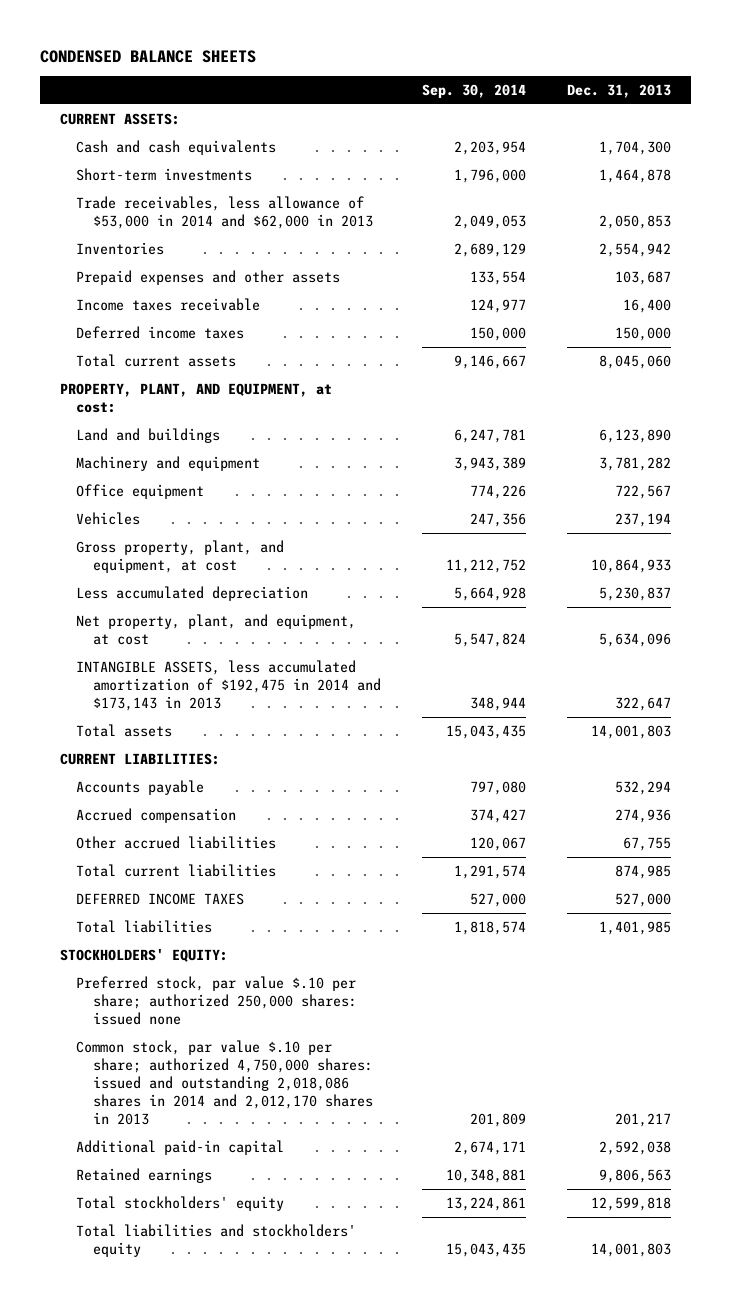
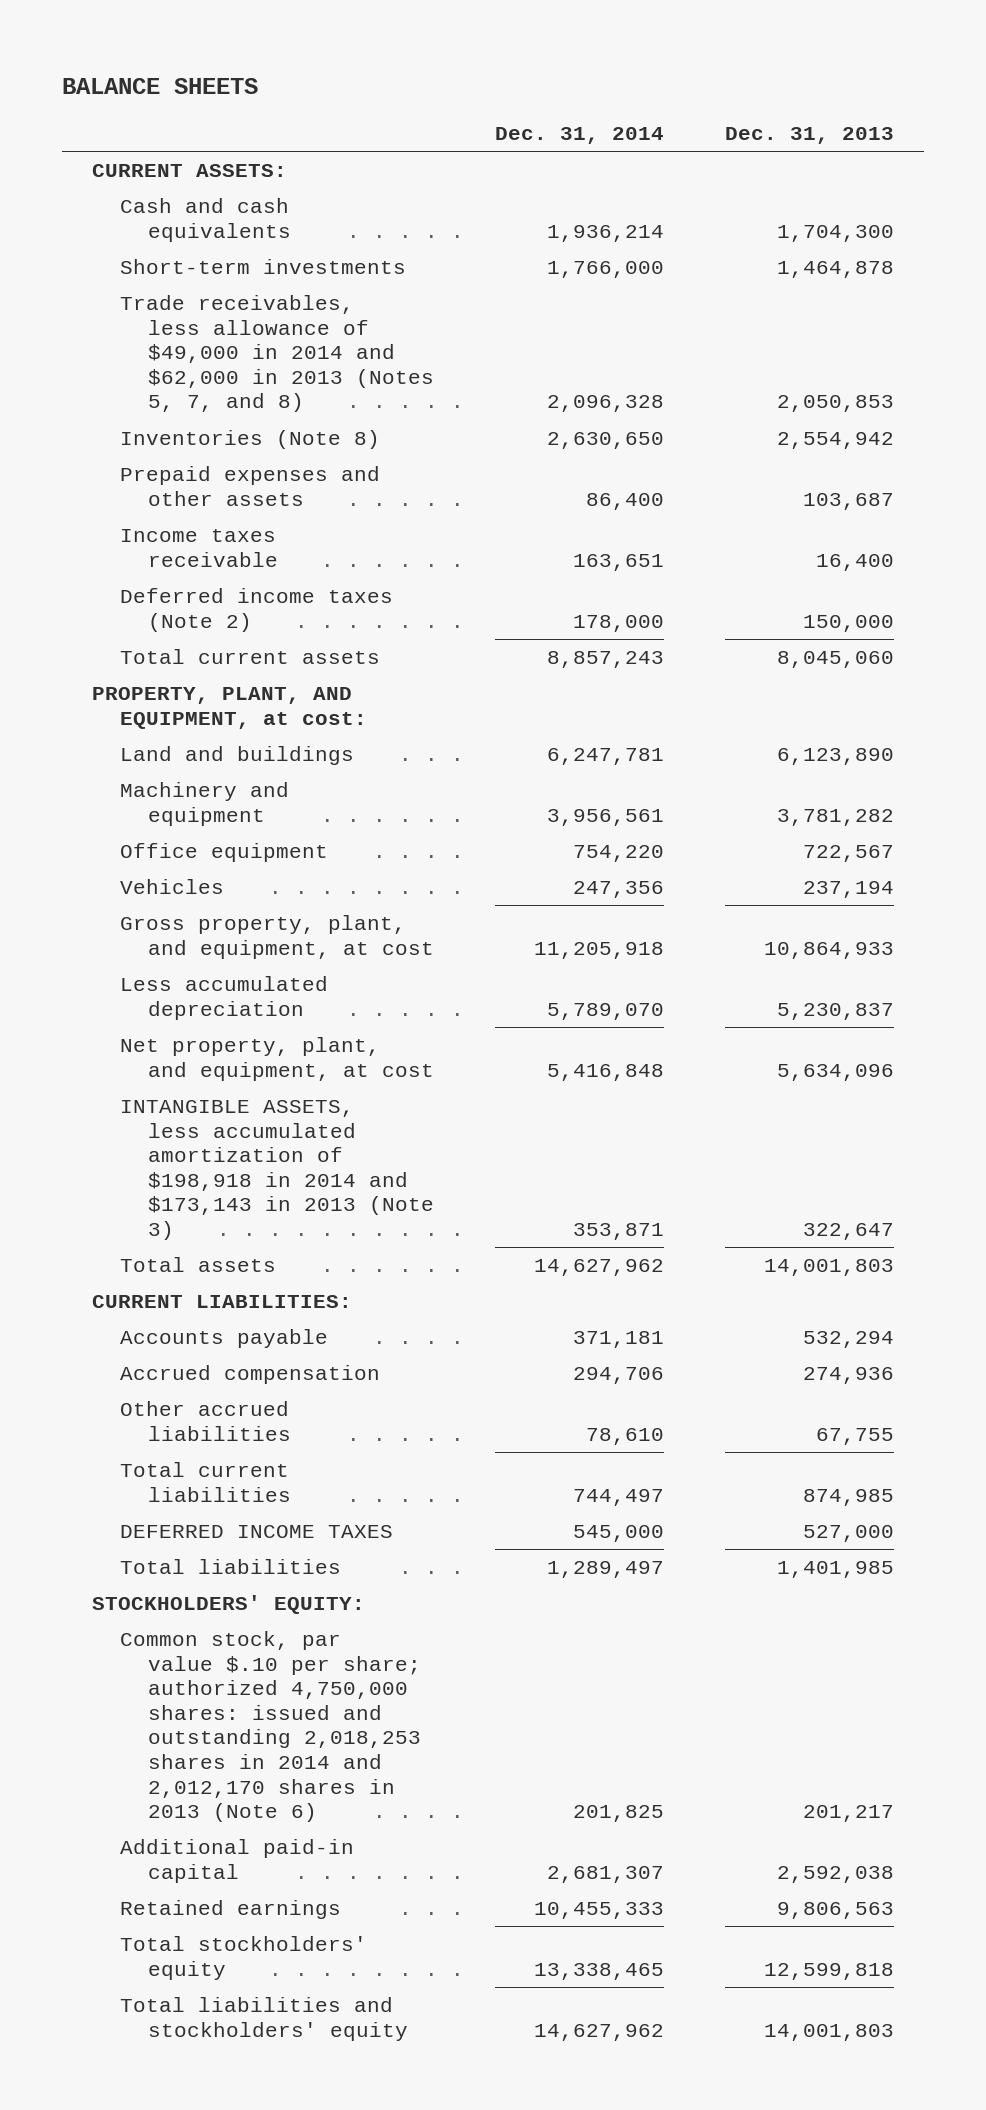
[39,49,256,63] CONDENSED BALANCE SHEETS -> [61,78,258,95] BALANCE SHEETS
[421,84,526,99] Sep. 30, 2014 -> none
none -> [494,127,664,145] Dec. 31, 2014
[76,195,373,229] Trade receivables, less allowance of $53,000 in 2014 and $62,000 in 2013 -> [120,294,434,413] Trade receivables, less allowance of $49,000 in 2014 and $62,000 in 2013 (Notes 5, 7, and 8)
[76,241,165,255] Inventories -> [120,429,381,449] Inventories (Note 8)
[76,325,245,339] Deferred income taxes -> [120,587,394,632] Deferred income taxes (Note 2)
[76,659,381,712] INTANGIBLE ASSETS, less accumulated amortization of $192,475 in 2014 and $173,143 in 2013 -> [120,1099,434,1241] INTANGIBLE ASSETS, less accumulated amortization of $198,918 in 2014 and $173,143 in 2013 (Note 3)
[76,975,357,1026] Preferred stock, par value $.10 per share; authorized 250,000 shares: issued none -> none
[76,1039,373,1126] Common stock, par value $.10 per share; authorized 4,750,000 shares: issued and outstanding 2,018,086 shares in 2014 and 2,012,170 shares in 2013 -> [120,1630,421,1823] Common stock, par value $.10 per share; authorized 4,750,000 shares: issued and outstanding 2,018,253 shares in 2014 and 2,012,170 shares in 2013 (Note 6)

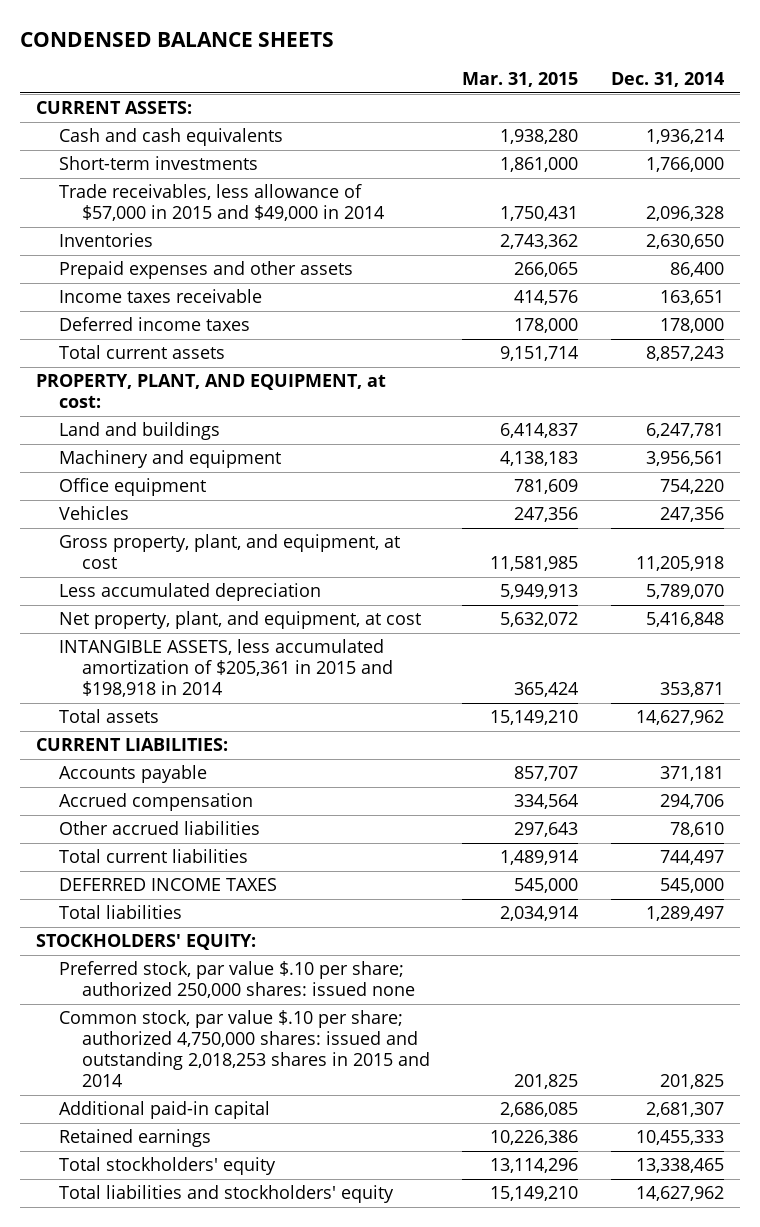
[61,78,258,95] BALANCE SHEETS -> [19,32,334,48] CONDENSED BALANCE SHEETS
[724,127,894,145] Dec. 31, 2013 -> none
none -> [462,72,579,88] Mar. 31, 2015
[120,294,434,413] Trade receivables, less allowance of $49,000 in 2014 and $62,000 in 2013 (Notes 5, 7, and 8) -> [58,184,384,222] Trade receivables, less allowance of $57,000 in 2015 and $49,000 in 2014
[120,429,381,449] Inventories (Note 8) -> [58,233,153,248] Inventories
[120,587,394,632] Deferred income taxes (Note 2) -> [58,317,250,332] Deferred income taxes
[120,1099,434,1241] INTANGIBLE ASSETS, less accumulated amortization of $198,918 in 2014 and $173,143 in 2013 (Note 3) -> [58,639,393,698] INTANGIBLE ASSETS, less accumulated amortization of $205,361 in 2015 and $198,918 in 2014
none -> [58,961,415,999] Preferred stock, par value $.10 per share; authorized 250,000 shares: issued none
[120,1630,421,1823] Common stock, par value $.10 per share; authorized 4,750,000 shares: issued and outstanding 2,018,253 shares in 2014 and 2,012,170 shares in 2013 (Note 6) -> [58,1010,430,1088] Common stock, par value $.10 per share; authorized 4,750,000 shares: issued and outstanding 2,018,253 shares in 2015 and 2014

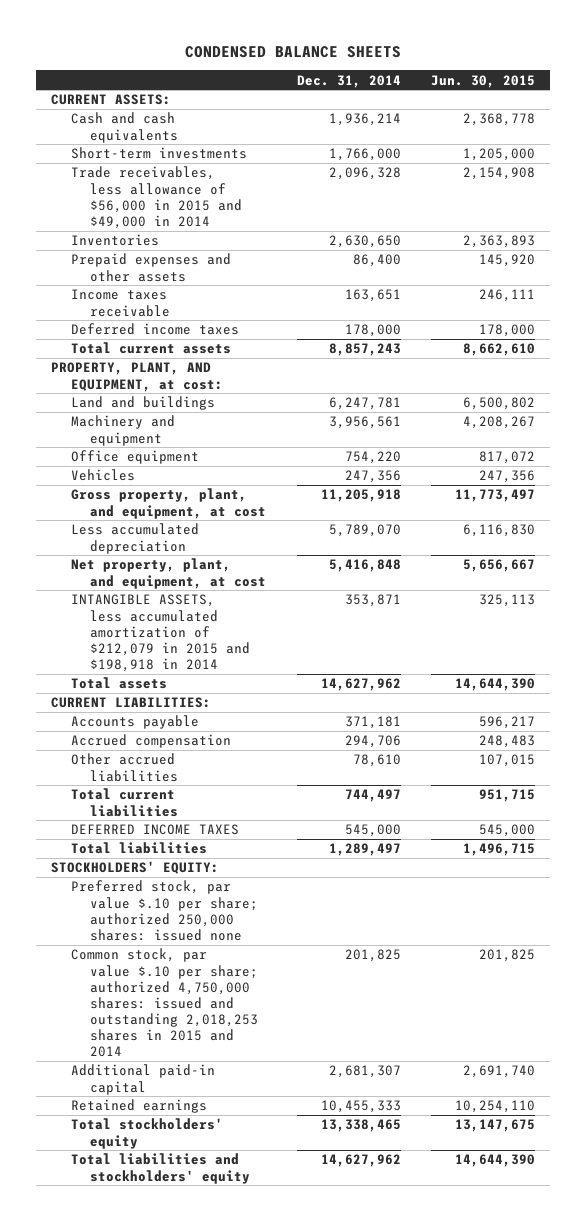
[462,72,579,88] Mar. 31, 2015 -> none
none -> [430,74,535,88] Jun. 30, 2015
[58,184,384,222] Trade receivables, less allowance of $57,000 in 2015 and $49,000 in 2014 -> [70,166,243,229] Trade receivables, less allowance of $56,000 in 2015 and $49,000 in 2014
[58,639,393,698] INTANGIBLE ASSETS, less accumulated amortization of $205,361 in 2015 and $198,918 in 2014 -> [70,594,251,672] INTANGIBLE ASSETS, less accumulated amortization of $212,079 in 2015 and $198,918 in 2014

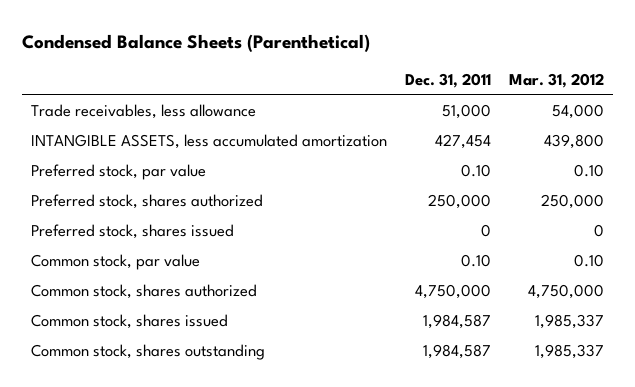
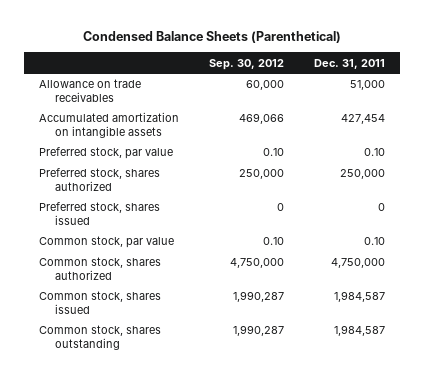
[509,72,605,88] Mar. 31, 2012 -> none
none -> [209,58,285,70] Sep. 30, 2012
[30,103,256,119] Trade receivables, less allowance -> [39,79,142,103] Allowance on trade receivables
[30,133,387,149] INTANGIBLE ASSETS, less accumulated amortization -> [39,112,180,139] Accumulated amortization on intangible assets

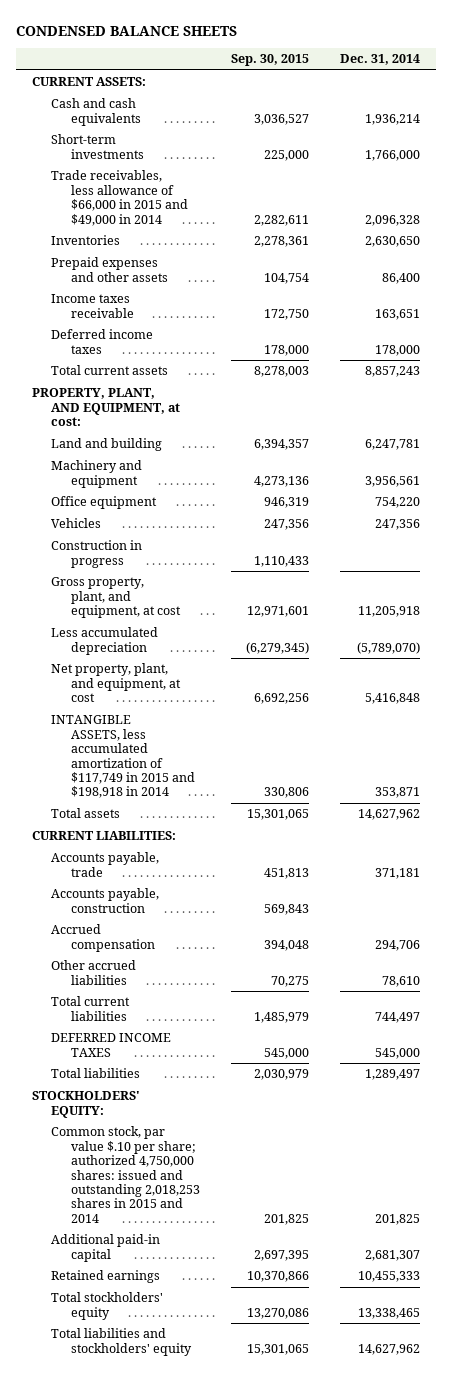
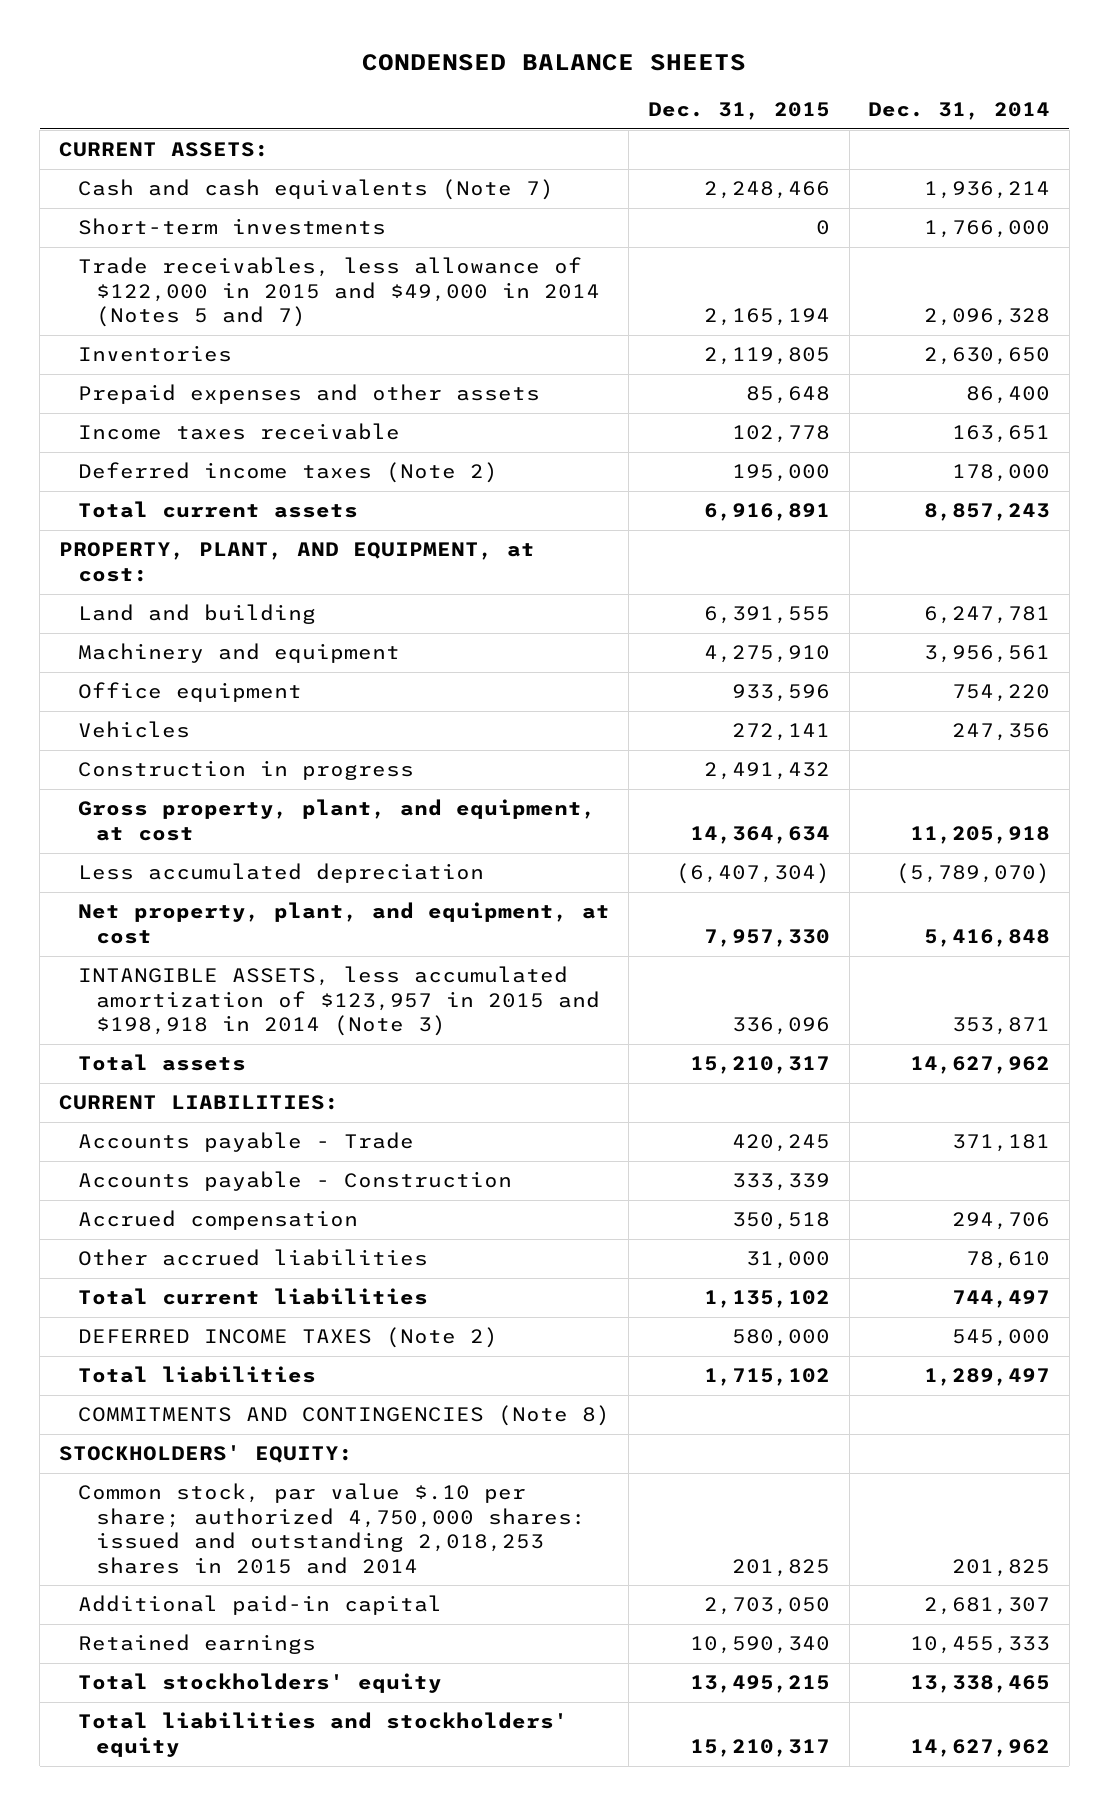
[230,54,309,67] Sep. 30, 2015 -> none
none -> [647,102,830,121] Dec. 31, 2015
[51,98,141,126] Cash and cash equivalents -> [77,179,554,201] Cash and cash equivalents (Note 7)
[51,170,188,226] Trade receivables, less allowance of $66,000 in 2015 and $49,000 in 2014 -> [77,257,601,328] Trade receivables, less allowance of $122,000 in 2015 and $49,000 in 2014 (Notes 5 and 7)
[51,329,154,354] Deferred income taxes -> [77,462,498,484] Deferred income taxes (Note 2)
[51,715,195,799] INTANGIBLE ASSETS, less accumulated amortization of $117,749 in 2015 and $198,918 in 2014 -> [77,966,601,1037] INTANGIBLE ASSETS, less accumulated amortization of $123,957 in 2015 and $198,918 in 2014 (Note 3)
[51,852,160,877] Accounts payable, trade -> [77,1132,414,1153] Accounts payable - Trade
[51,888,160,913] Accounts payable, construction -> [77,1171,512,1192] Accounts payable - Construction
[51,1033,172,1057] DEFERRED INCOME TAXES -> [77,1327,498,1349] DEFERRED INCOME TAXES (Note 2)
none -> [77,1405,610,1427] COMMITMENTS AND CONTINGENCIES (Note 8)

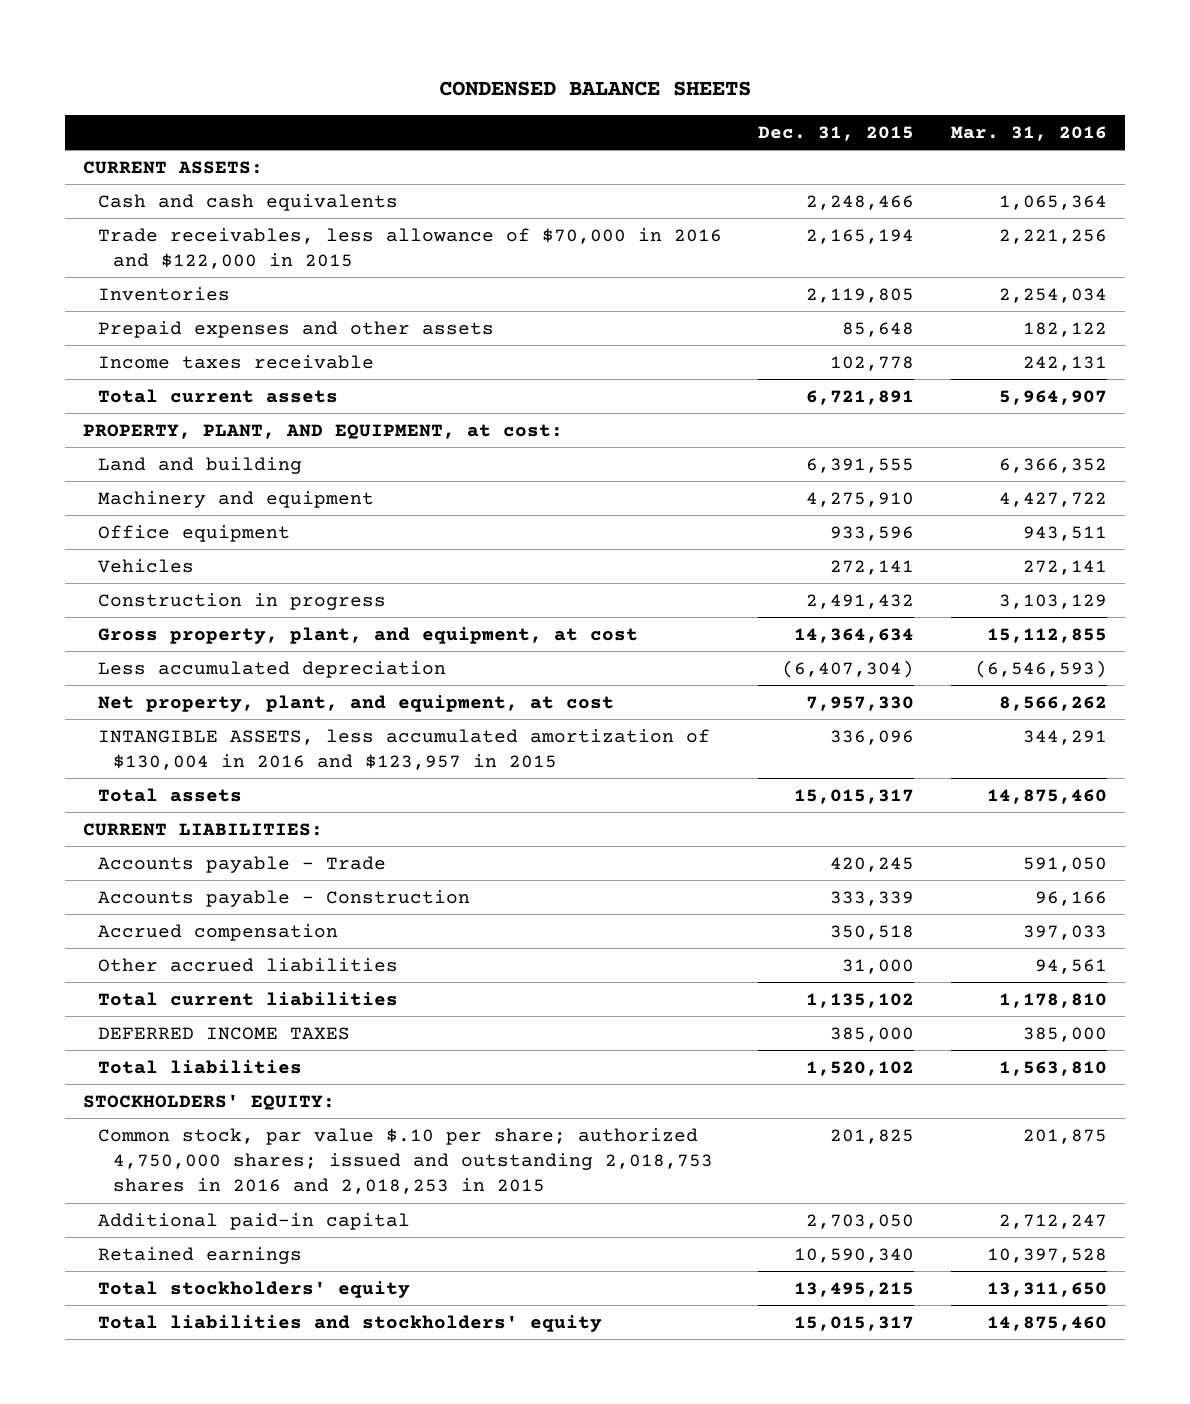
[868,102,1051,121] Dec. 31, 2014 -> none
none -> [950,125,1107,141] Mar. 31, 2016
[77,218,386,236] Short-term investments -> none
[77,179,554,201] Cash and cash equivalents (Note 7) -> [97,193,398,211] Cash and cash equivalents
[77,257,601,328] Trade receivables, less allowance of $122,000 in 2015 and $49,000 in 2014 (Notes 5 and 7) -> [97,227,722,270] Trade receivables, less allowance of $70,000 in 2016 and $122,000 in 2015
[77,462,498,484] Deferred income taxes (Note 2) -> none
[703,503,830,522] 6,916,891 -> [806,389,915,405] 6,721,891
[77,966,601,1037] INTANGIBLE ASSETS, less accumulated amortization of $123,957 in 2015 and $198,918 in 2014 (Note 3) -> [97,728,710,771] INTANGIBLE ASSETS, less accumulated amortization of $130,004 in 2016 and $123,957 in 2015
[689,1056,830,1075] 15,210,317 -> [794,788,915,804] 15,015,317
[77,1405,610,1427] COMMITMENTS AND CONTINGENCIES (Note 8) -> none
[77,1327,498,1349] DEFERRED INCOME TAXES (Note 2) -> [97,1026,350,1040] DEFERRED INCOME TAXES
[731,1329,830,1348] 580,000 -> [830,1026,915,1042] 385,000
[703,1368,830,1387] 1,715,102 -> [806,1060,915,1076] 1,520,102
[77,1483,587,1574] Common stock, par value $.10 per share; authorized 4,750,000 shares: issued and outstanding 2,018,253 shares in 2015 and 2014 -> [97,1127,713,1195] Common stock, par value $.10 per share; authorized 4,750,000 shares; issued and outstanding 2,018,753 shares in 2016 and 2,018,253 in 2015
[689,1738,830,1757] 15,210,317 -> [794,1315,915,1331] 15,015,317

